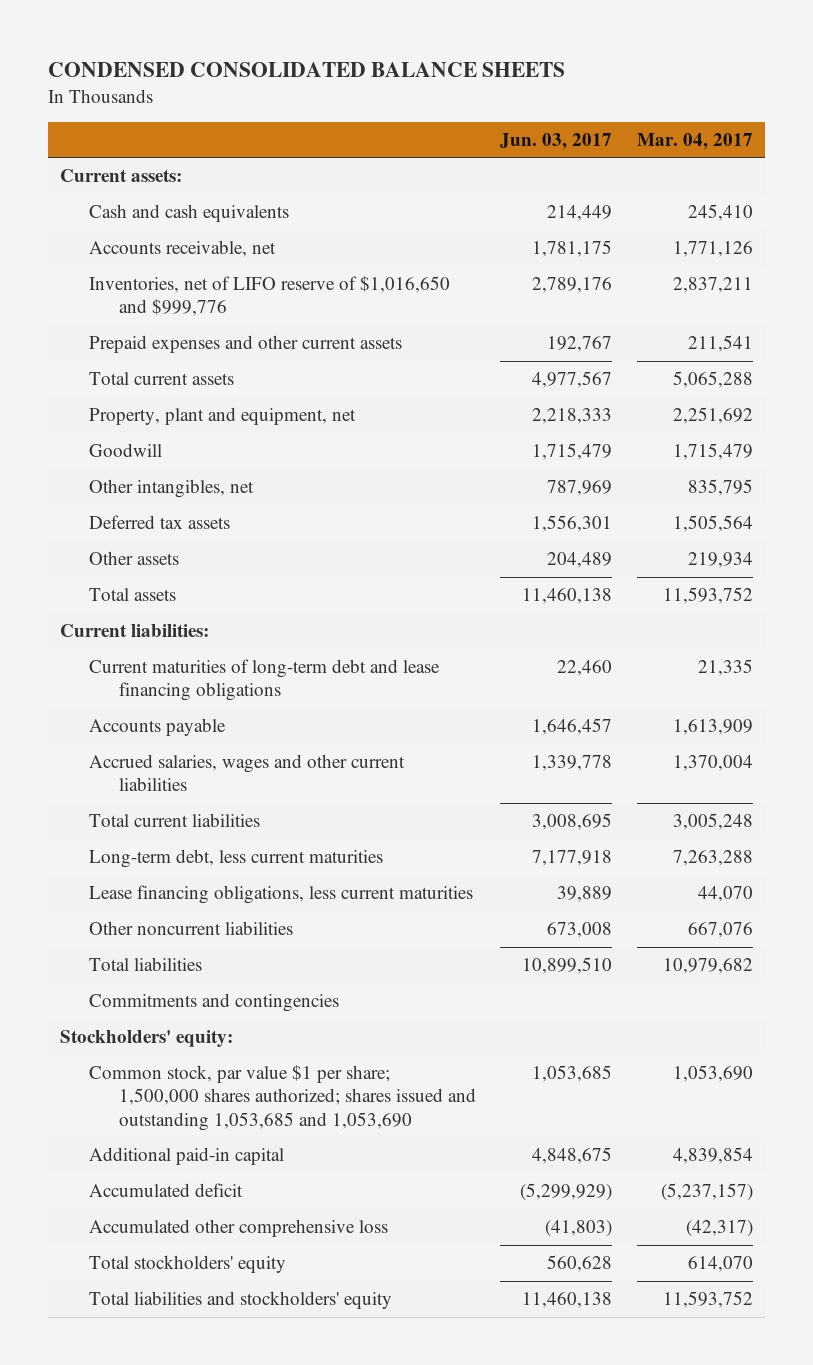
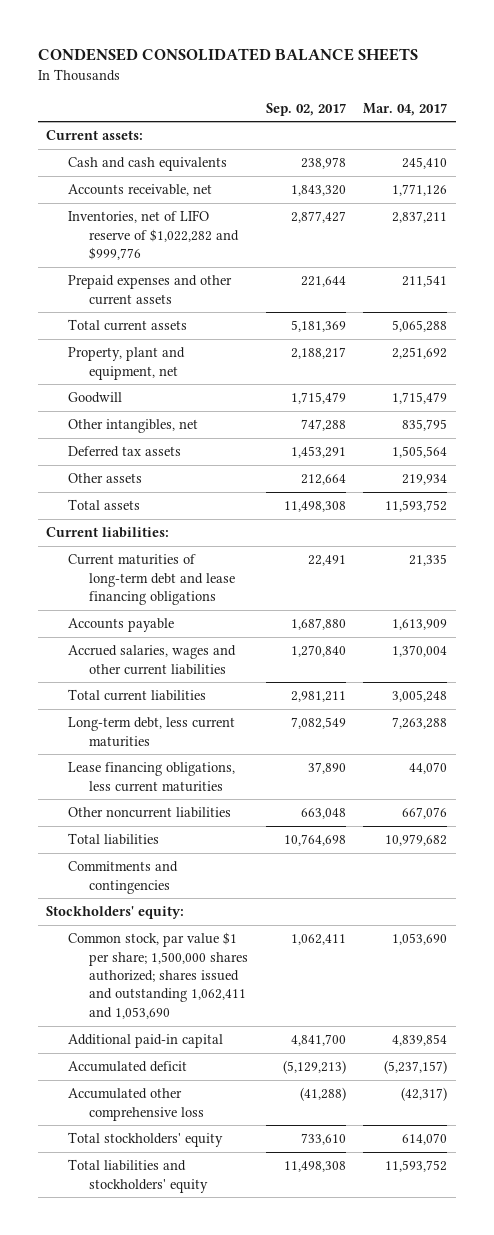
[500,132,613,150] Jun. 03, 2017 -> none
none -> [265,102,346,116] Sep. 02, 2017
[89,276,451,317] Inventories, net of LIFO reserve of $1,016,650 and $999,776 -> [67,210,240,261] Inventories, net of LIFO reserve of $1,022,282 and $999,776
[89,1065,476,1131] Common stock, par value $1 per share; 1,500,000 shares authorized; shares issued and outstanding 1,053,685 and 1,053,690 -> [67,932,249,1019] Common stock, par value $1 per share; 1,500,000 shares authorized; shares issued and outstanding 1,062,411 and 1,053,690

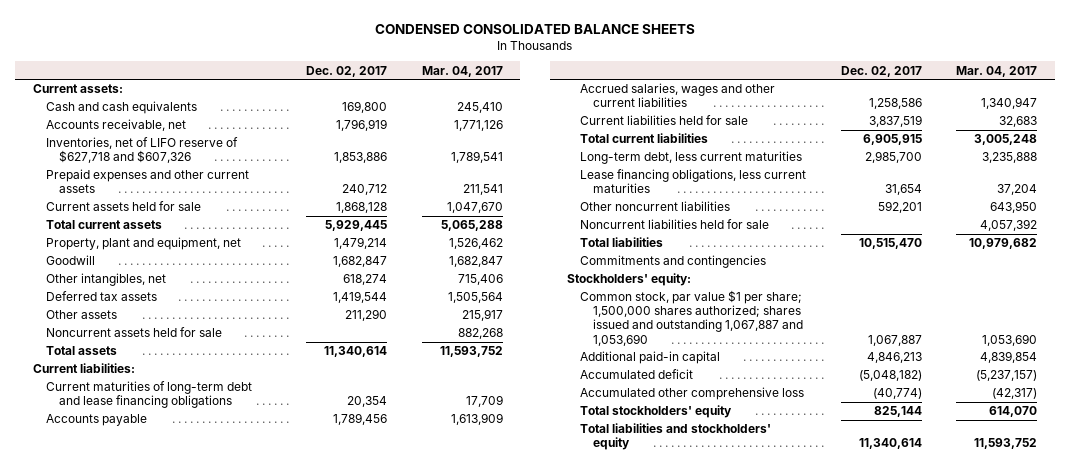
[265,102,346,116] Sep. 02, 2017 -> none
none -> [306,65,388,77] Dec. 02, 2017
[67,210,240,261] Inventories, net of LIFO reserve of $1,022,282 and $999,776 -> [45,137,238,164] Inventories, net of LIFO reserve of $627,718 and $607,326
[392,211,448,224] 2,837,211 -> [451,151,504,164] 1,789,541
none -> [45,201,201,212] Current assets held for sale
[392,347,448,360] 2,251,692 -> [449,238,504,250] 1,526,462
[392,392,448,405] 1,715,479 -> [449,256,504,268] 1,682,847
[402,419,448,432] 835,795 -> [458,274,504,286] 715,406
[402,474,448,486] 219,934 -> [462,309,504,322] 215,917
none -> [45,327,222,338] Noncurrent assets held for sale
[409,554,448,567] 21,335 -> [466,395,504,408] 17,709
[392,645,448,658] 1,370,004 -> [981,97,1038,110] 1,340,947
none -> [580,115,749,126] Current liabilities held for sale
[392,717,448,730] 7,263,288 -> [982,152,1038,164] 3,235,888
[409,762,448,775] 44,070 -> [997,184,1038,196] 37,204
[402,807,448,820] 667,076 -> [990,201,1038,214] 643,950
none -> [580,219,770,230] Noncurrent liabilities held for sale
[67,932,249,1019] Common stock, par value $1 per share; 1,500,000 shares authorized; shares issued and outstanding 1,062,411 and 1,053,690 -> [580,290,804,346] Common stock, par value $1 per share; 1,500,000 shares authorized; shares issued and outstanding 1,067,887 and 1,053,690

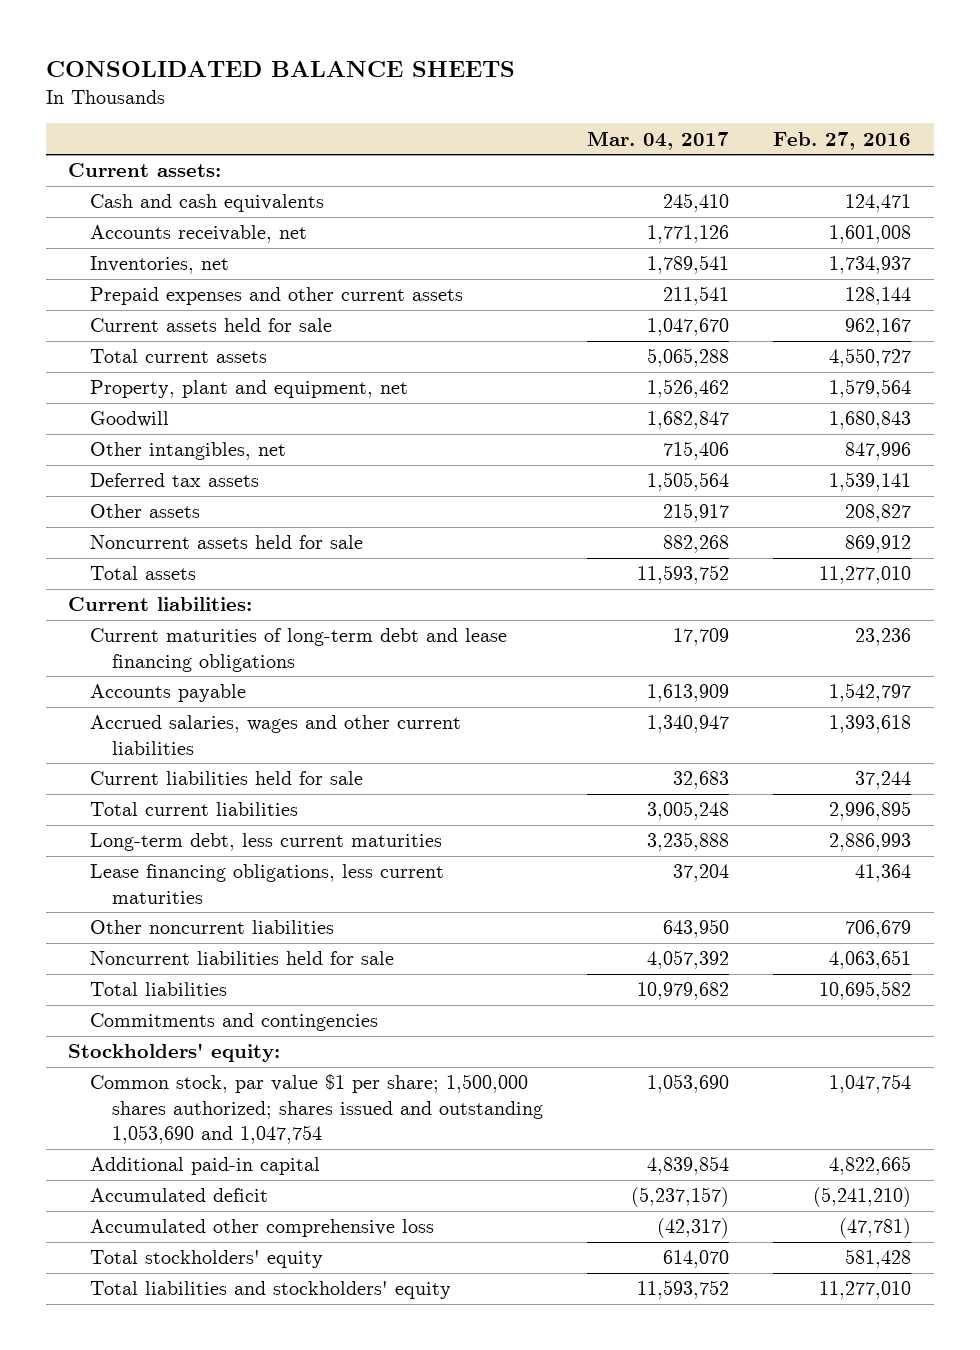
[375,23,696,34] CONDENSED CONSOLIDATED BALANCE SHEETS -> [46,60,516,77] CONSOLIDATED BALANCE SHEETS
[306,65,388,77] Dec. 02, 2017 -> none
none -> [773,131,912,150] Feb. 27, 2016
[45,137,238,164] Inventories, net of LIFO reserve of $627,718 and $607,326 -> [89,256,229,275] Inventories, net
[580,290,804,346] Common stock, par value $1 per share; 1,500,000 shares authorized; shares issued and outstanding 1,067,887 and 1,053,690 -> [89,1074,543,1145] Common stock, par value $1 per share; 1,500,000 shares authorized; shares issued and outstanding 1,053,690 and 1,047,754

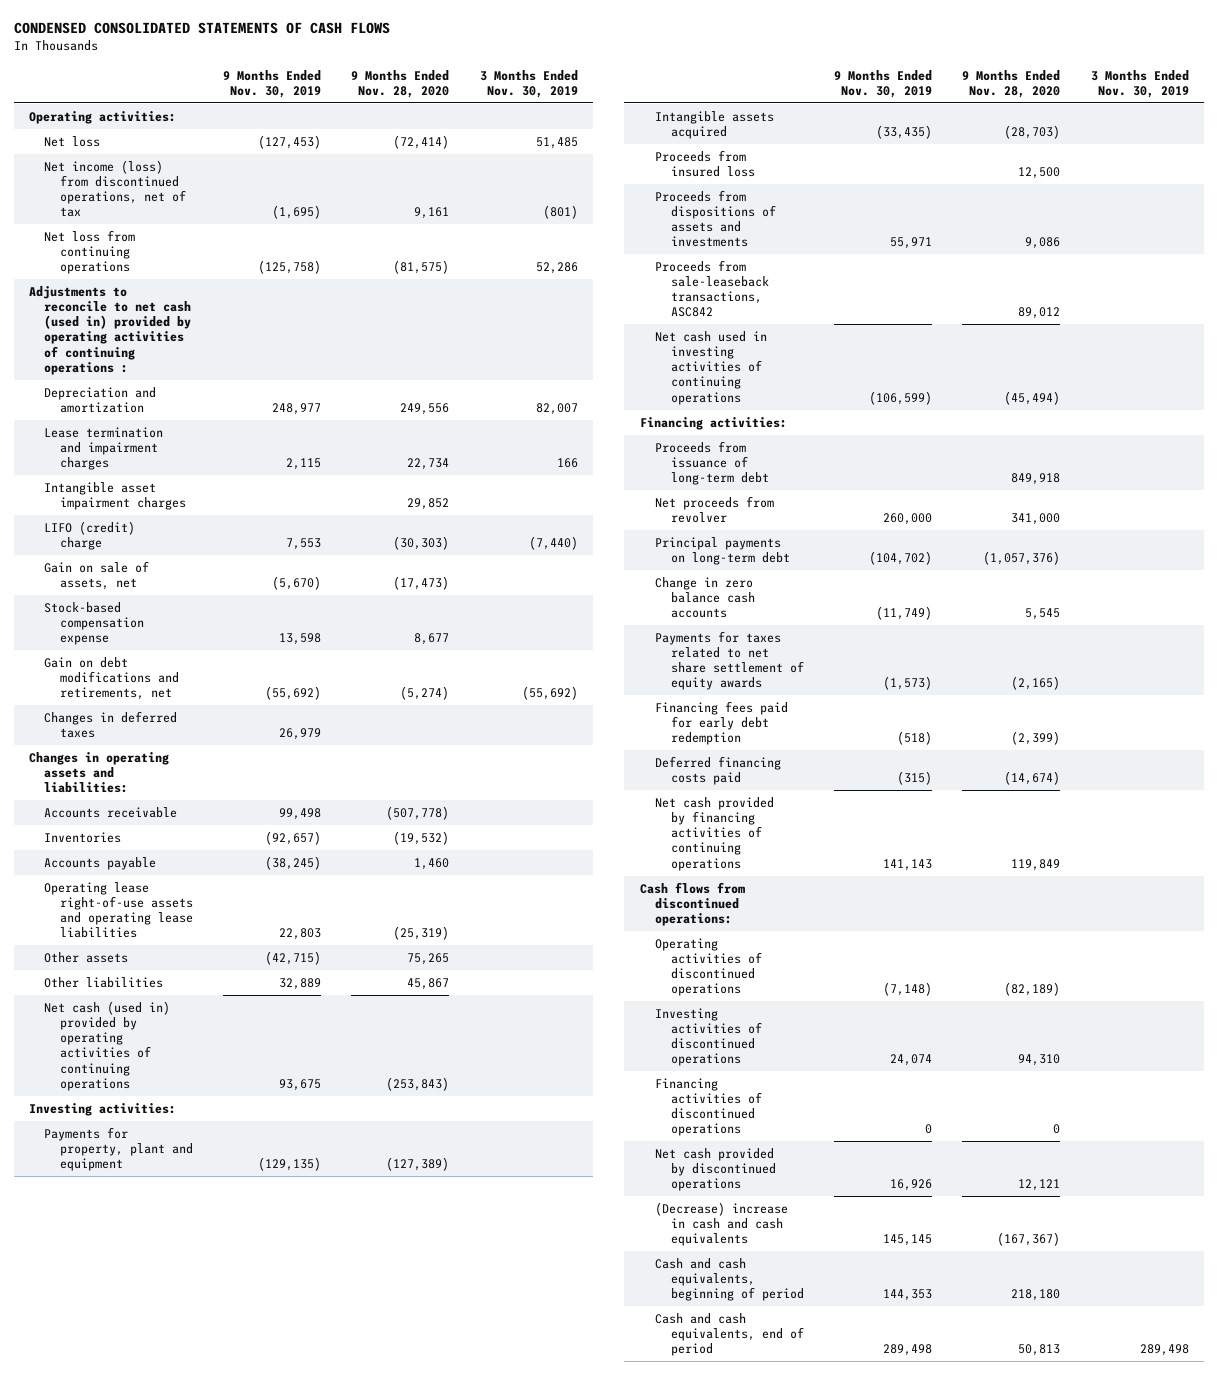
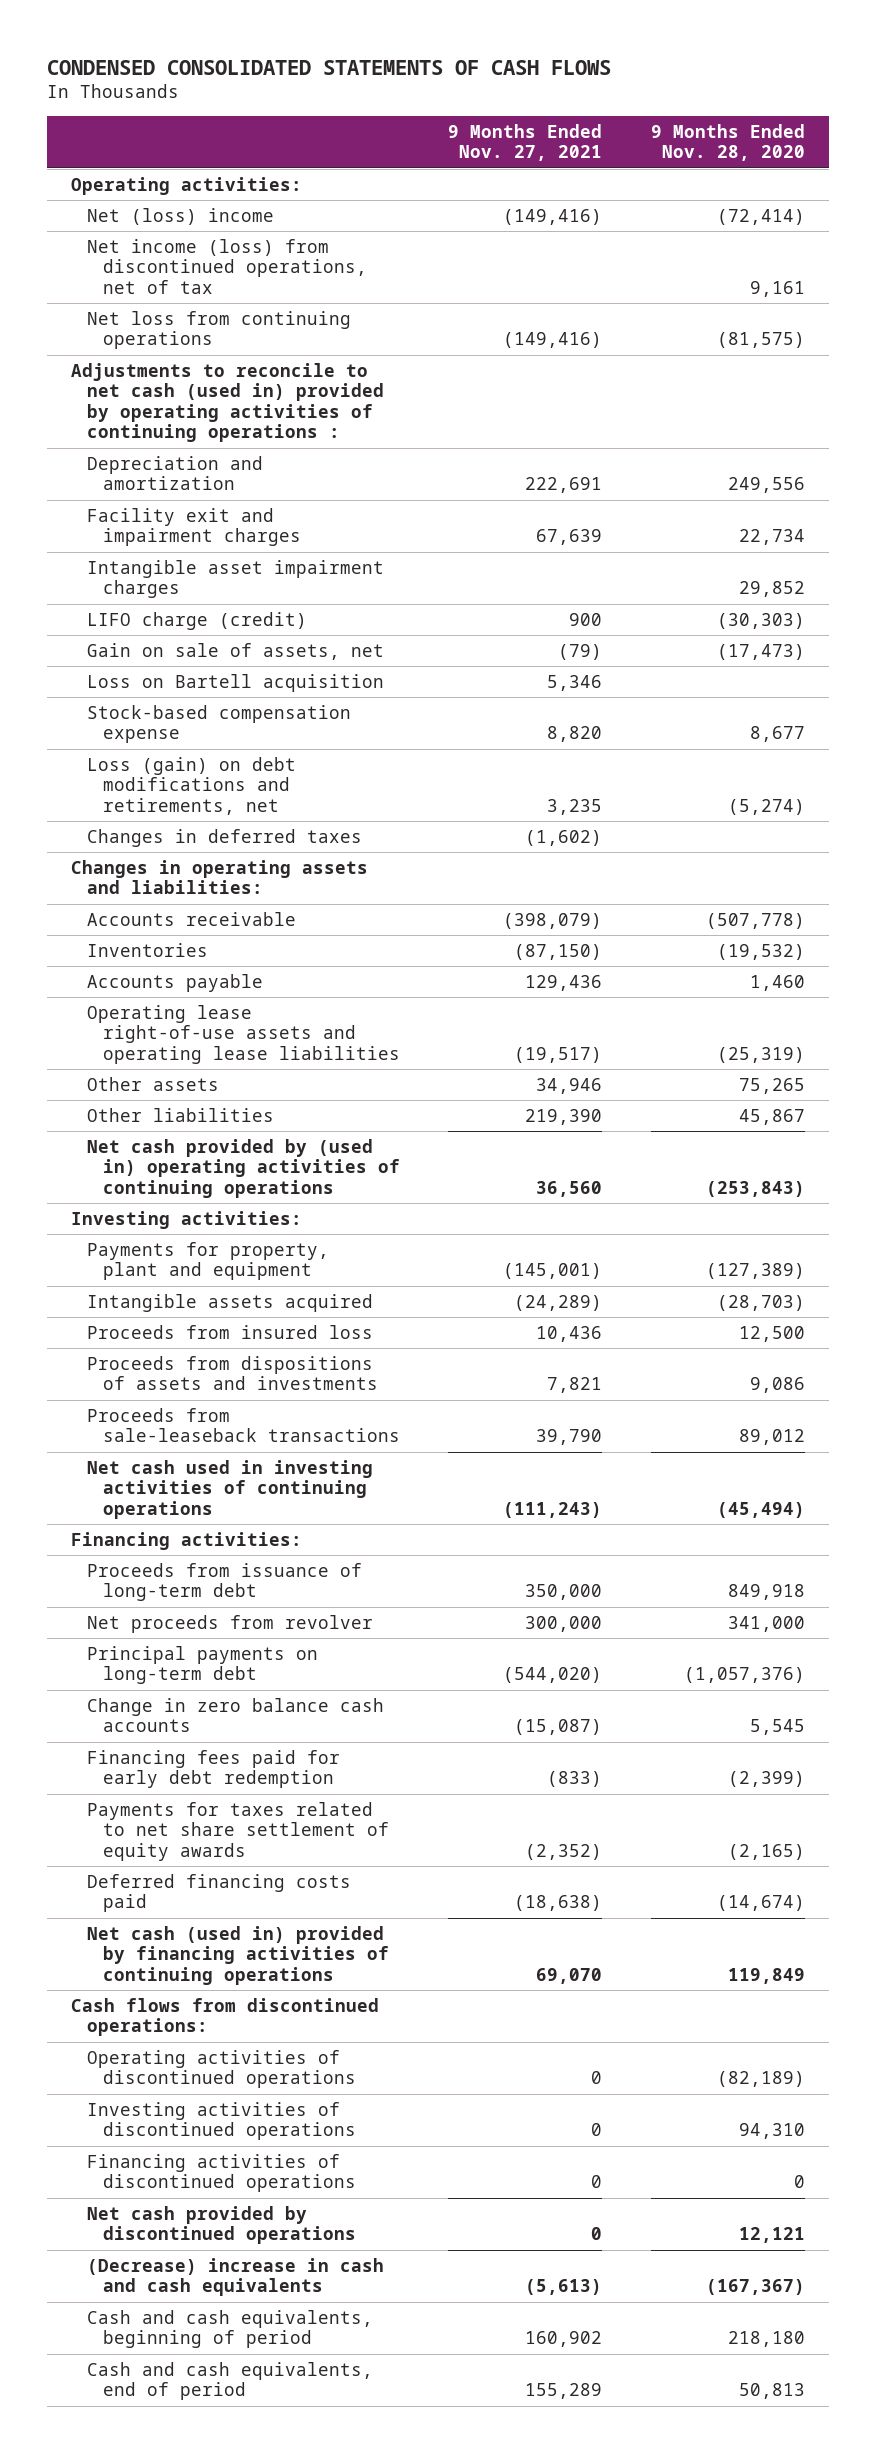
[223,69,322,98] 9 Months Ended Nov. 30, 2019 -> none
[479,69,578,98] 3 Months Ended Nov. 30, 2019 -> none
none -> [448,124,603,162] 9 Months Ended Nov. 27, 2021
[44,135,101,147] Net loss -> [87,208,275,226] Net (loss) income
[44,426,164,471] Lease termination and impairment charges -> [87,508,301,547] Facility exit and impairment charges
[44,520,136,550] LIFO (credit) charge -> [87,612,308,631] LIFO charge (credit)
none -> [87,674,385,693] Loss on Bartell acquisition
[44,656,179,701] Gain on debt modifications and retirements, net -> [87,757,297,815] Loss (gain) on debt modifications and retirements, net
[44,1000,171,1091] Net cash (used in) provided by operating activities of continuing operations -> [87,1139,400,1198] Net cash provided by (used in) operating activities of continuing operations
[655,259,769,318] Proceeds from sale-leaseback transactions, ASC842 -> [87,1408,400,1443] Proceeds from sale-leaseback transactions
[655,630,804,691] Payments for taxes related to net share settlement of equity awards -> [87,1802,389,1861] Payments for taxes related to net share settlement of equity awards
[655,796,775,871] Net cash provided by financing activities of continuing operations -> [87,1926,389,1985] Net cash (used in) provided by financing activities of continuing operations

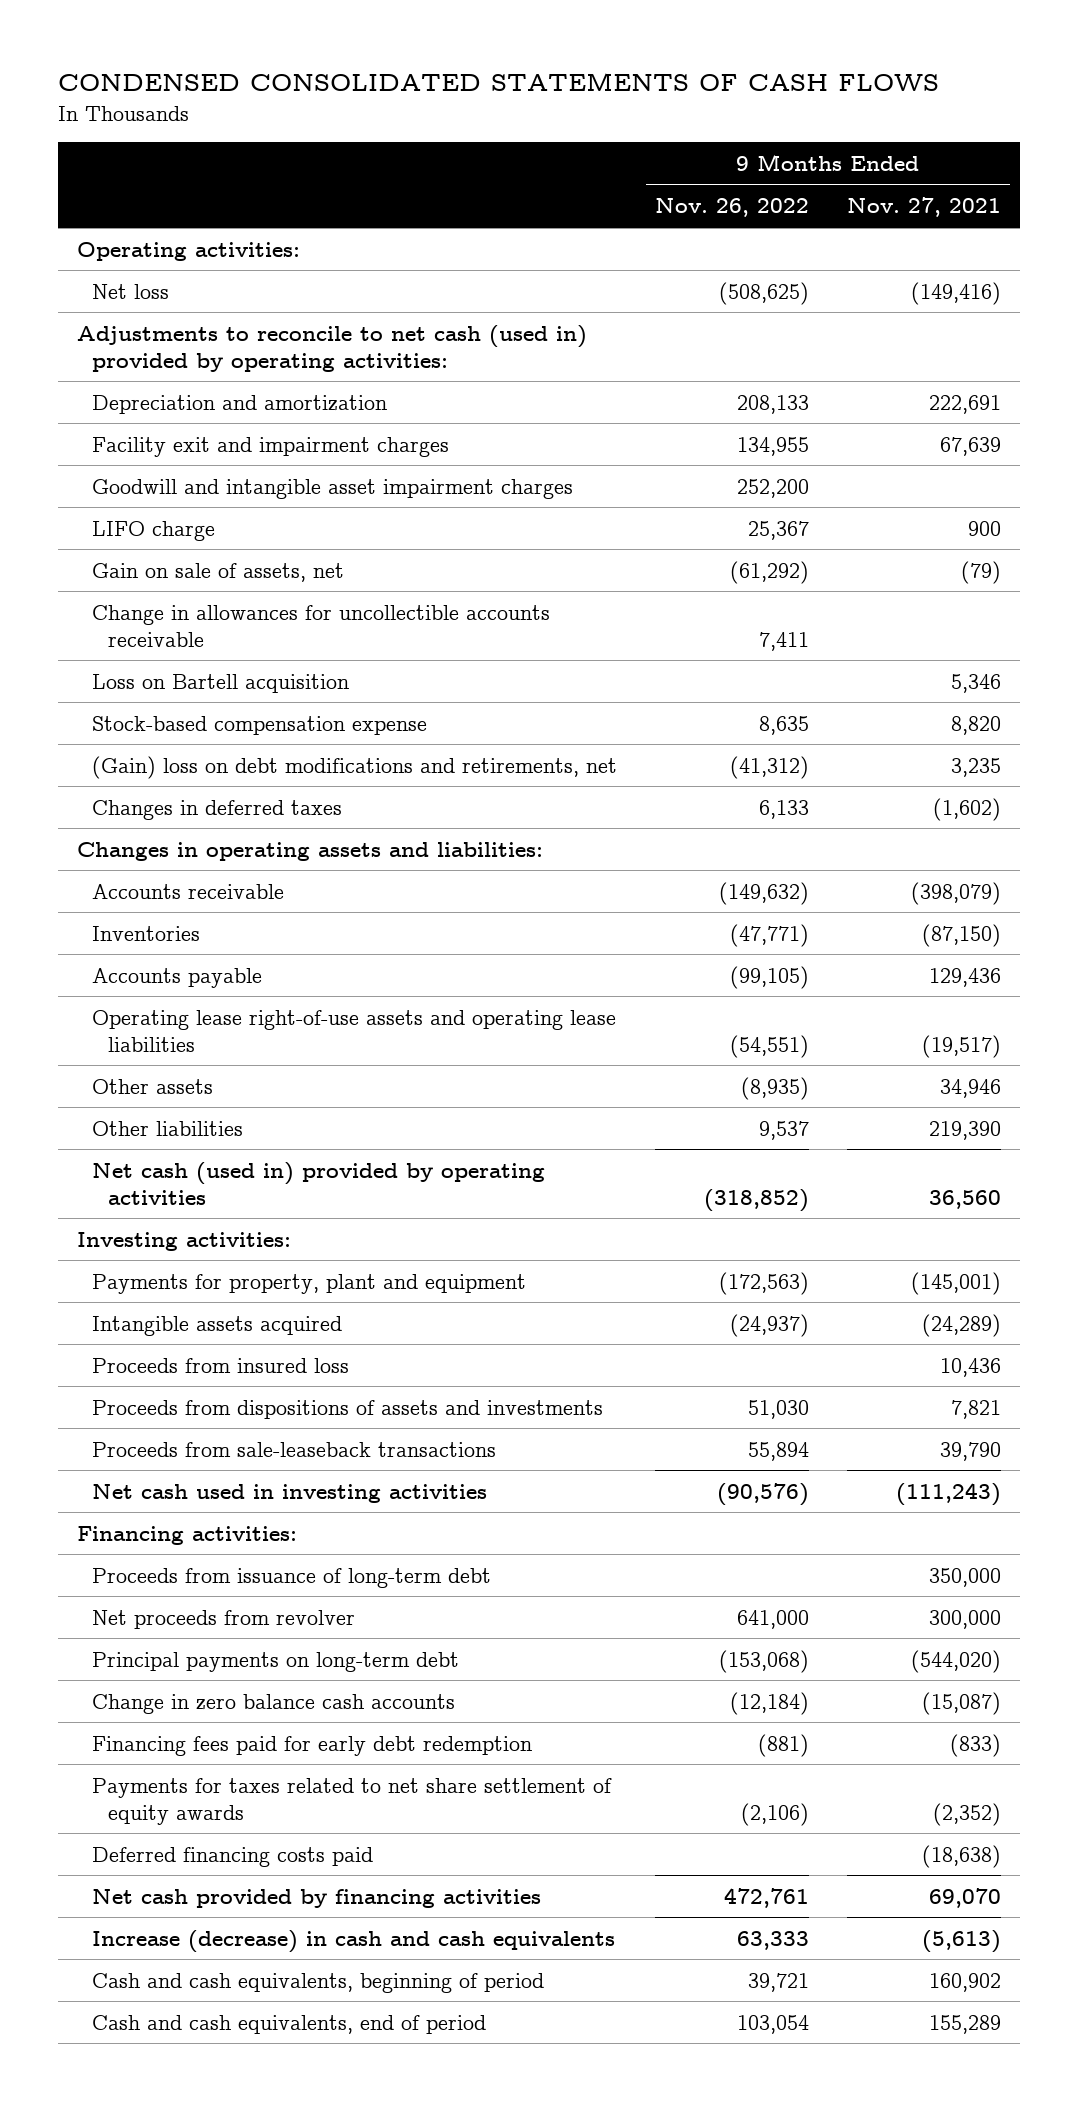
[650,124,805,162] 9 Months Ended Nov. 28, 2020 -> none
none -> [655,198,810,218] Nov. 26, 2022
[87,239,367,294] Net income (loss) from discontinued operations, net of tax -> none
[87,311,352,350] Net loss from continuing operations -> none
[87,208,275,226] Net (loss) income -> [92,283,170,299] Net loss
[71,363,385,443] Adjustments to reconcile to net cash (used in) provided by operating activities of continuing operations : -> [76,324,587,372] Adjustments to reconcile to net cash (used in) provided by operating activities:
[87,560,385,599] Intangible asset impairment charges -> [92,478,574,499] Goodwill and intangible asset impairment charges
[87,612,308,631] LIFO charge (credit) -> [92,520,216,541] LIFO charge
none -> [92,604,551,647] Change in allowances for uncollectible accounts receivable
[87,757,297,815] Loss (gain) on debt modifications and retirements, net -> [92,755,618,779] (Gain) loss on debt modifications and retirements, net
[87,1139,400,1198] Net cash provided by (used in) operating activities of continuing operations -> [92,1161,546,1205] Net cash (used in) provided by operating activities
[87,1460,374,1519] Net cash used in investing activities of continuing operations -> [92,1483,488,1503] Net cash used in investing activities
[71,1998,380,2037] Cash flows from discontinued operations: -> none
[87,2050,356,2089] Operating activities of discontinued operations -> none
[87,2102,356,2141] Investing activities of discontinued operations -> none
[87,2154,356,2193] Financing activities of discontinued operations -> none
[87,2206,356,2245] Net cash provided by discontinued operations -> none
[87,1926,389,1985] Net cash (used in) provided by financing activities of continuing operations -> [92,1888,542,1908] Net cash provided by financing activities
[87,2258,385,2297] (Decrease) increase in cash and cash equivalents -> [92,1929,616,1953] Increase (decrease) in cash and cash equivalents

